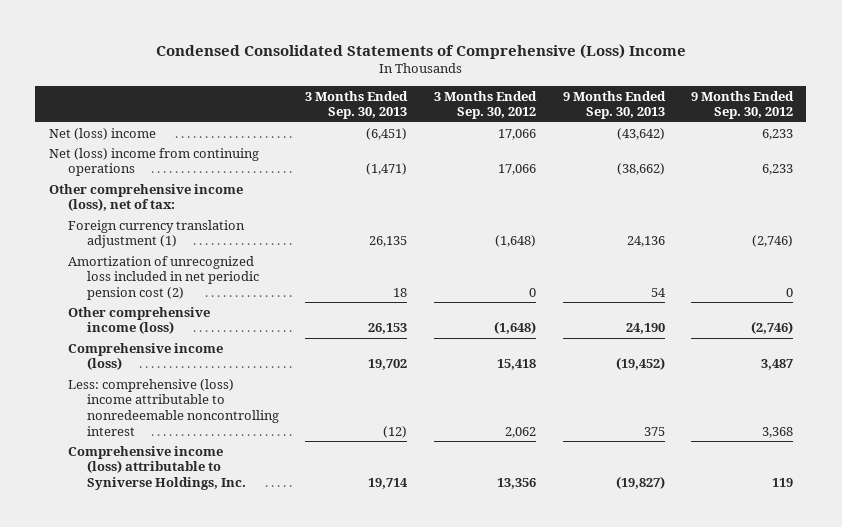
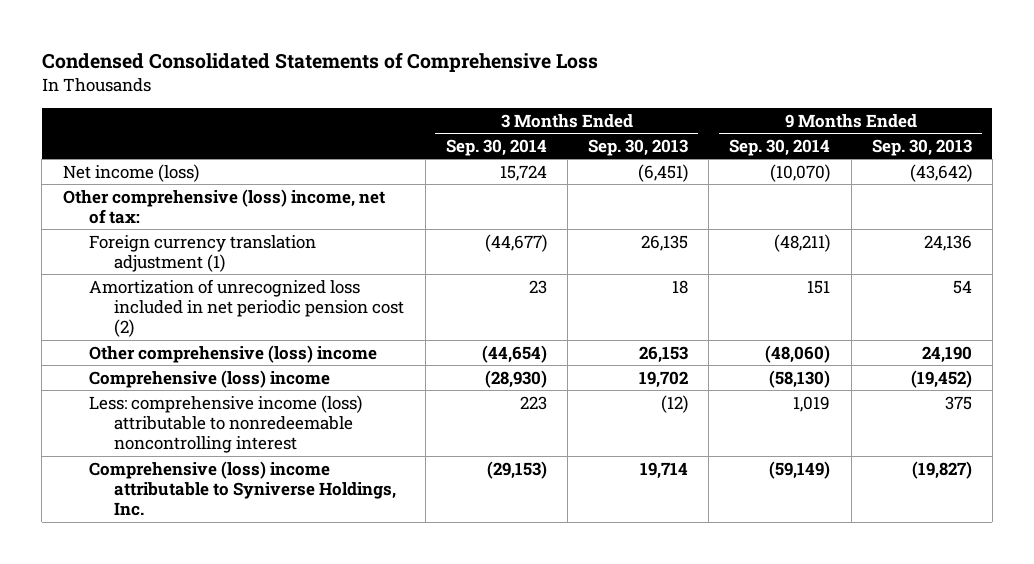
[155,43,686,59] Condensed Consolidated Statements of Comprehensive (Loss) Income -> [41,52,598,73] Condensed Consolidated Statements of Comprehensive Loss
[433,90,537,120] 3 Months Ended Sep. 30, 2012 -> none
[691,90,795,120] 9 Months Ended Sep. 30, 2012 -> none
none -> [445,138,547,156] Sep. 30, 2014
none -> [729,138,831,156] Sep. 30, 2014
[48,147,259,177] Net (loss) income from continuing operations -> none
[48,127,156,140] Net (loss) income -> [62,163,199,182] Net income (loss)
[48,183,243,212] Other comprehensive income (loss), net of tax: -> [62,188,385,224] Other comprehensive (loss) income, net of tax:
[67,306,210,335] Other comprehensive income (loss) -> [88,344,377,363] Other comprehensive (loss) income
[67,342,223,371] Comprehensive income (loss) -> [88,369,330,388] Comprehensive (loss) income
[67,378,279,436] Less: comprehensive (loss) income attributable to nonredeemable noncontrolling interest -> [88,394,362,454] Less: comprehensive income (loss) attributable to nonredeemable noncontrolling interest
[67,445,246,490] Comprehensive income (loss) attributable to Syniverse Holdings, Inc. -> [88,460,397,517] Comprehensive (loss) income attributable to Syniverse Holdings, Inc.

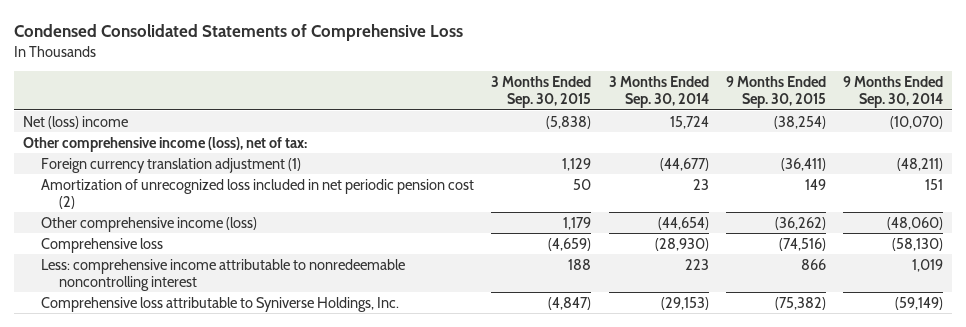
[588,138,689,156] Sep. 30, 2013 -> none
[871,138,972,156] Sep. 30, 2013 -> none
none -> [491,76,592,109] 3 Months Ended Sep. 30, 2015
none -> [725,76,826,109] 9 Months Ended Sep. 30, 2015
[62,163,199,182] Net income (loss) -> [23,115,129,129] Net (loss) income
[62,188,385,224] Other comprehensive (loss) income, net of tax: -> [23,136,308,152] Other comprehensive income (loss), net of tax:
[88,344,377,363] Other comprehensive (loss) income -> [40,216,257,232] Other comprehensive income (loss)
[88,369,330,388] Comprehensive (loss) income -> [40,237,163,253] Comprehensive loss
[88,394,362,454] Less: comprehensive income (loss) attributable to nonredeemable noncontrolling interest -> [40,258,405,291] Less: comprehensive income attributable to nonredeemable noncontrolling interest
[88,460,397,517] Comprehensive (loss) income attributable to Syniverse Holdings, Inc. -> [40,296,399,312] Comprehensive loss attributable to Syniverse Holdings, Inc.

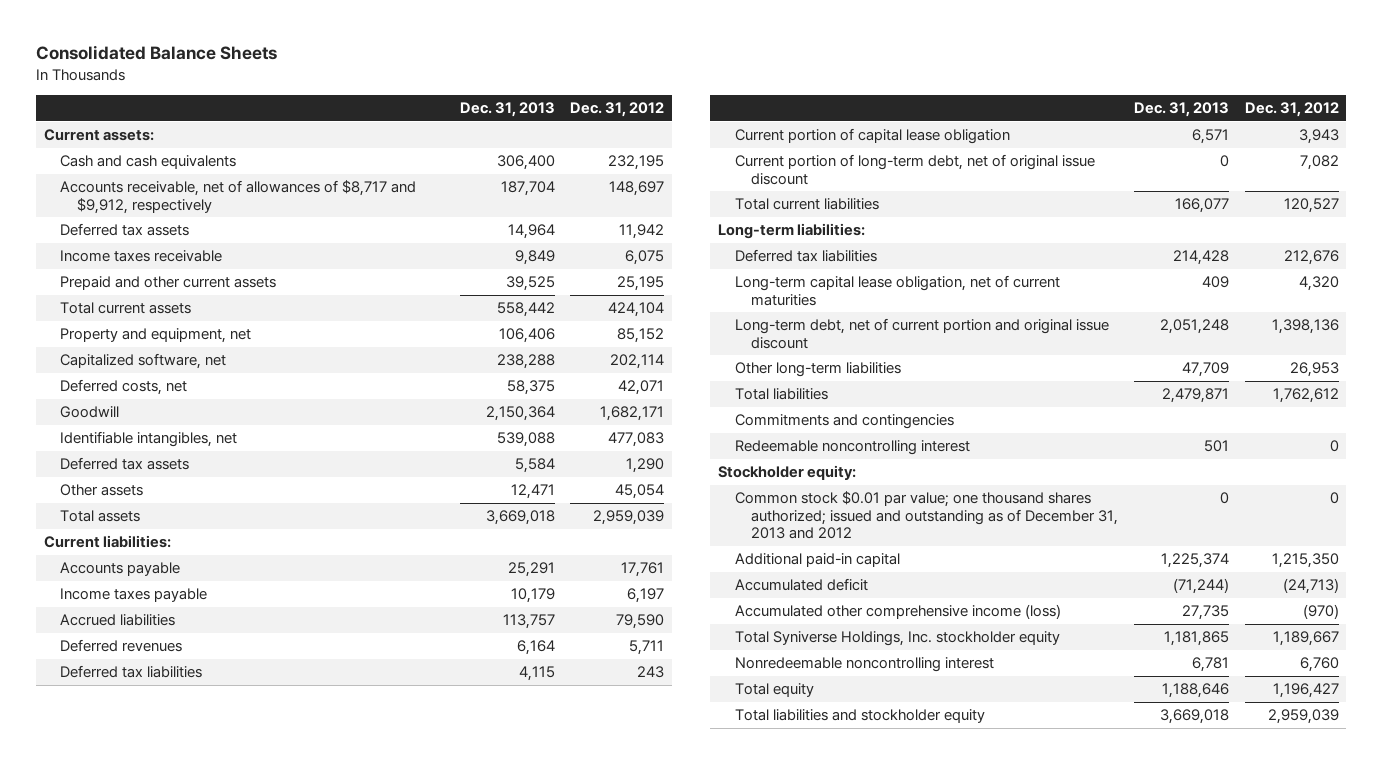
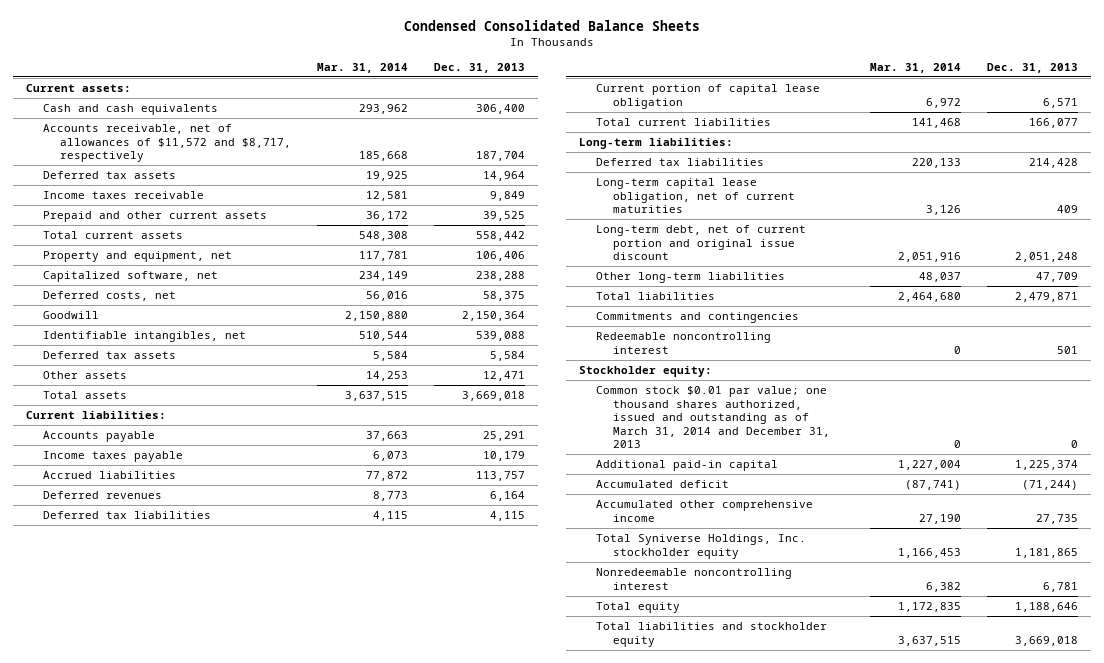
[35,45,277,61] Consolidated Balance Sheets -> [404,19,701,31] Condensed Consolidated Balance Sheets
[570,102,665,118] Dec. 31, 2012 -> none
none -> [317,62,409,73] Mar. 31, 2014
[60,180,417,214] Accounts receivable, net of allowances of $8,717 and $9,912, respectively -> [43,124,292,163] Accounts receivable, net of allowances of $11,572 and $8,717, respectively
[734,154,1095,185] Current portion of long-term debt, net of original issue discount -> none
[734,491,1119,540] Common stock $0.01 par value; one thousand shares authorized; issued and outstanding as of December 31, 2013 and 2012 -> [596,386,831,449] Common stock $0.01 par value; one thousand shares authorized, issued and outstanding as of March 31, 2014 and December 31, 2013
[734,604,1061,620] Accumulated other comprehensive income (loss) -> [596,500,814,522] Accumulated other comprehensive income

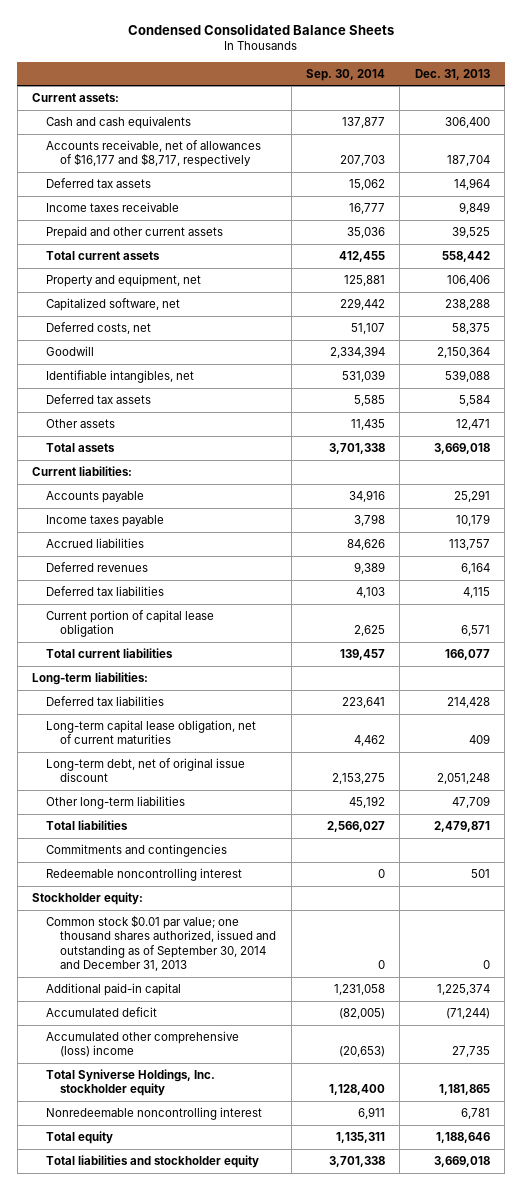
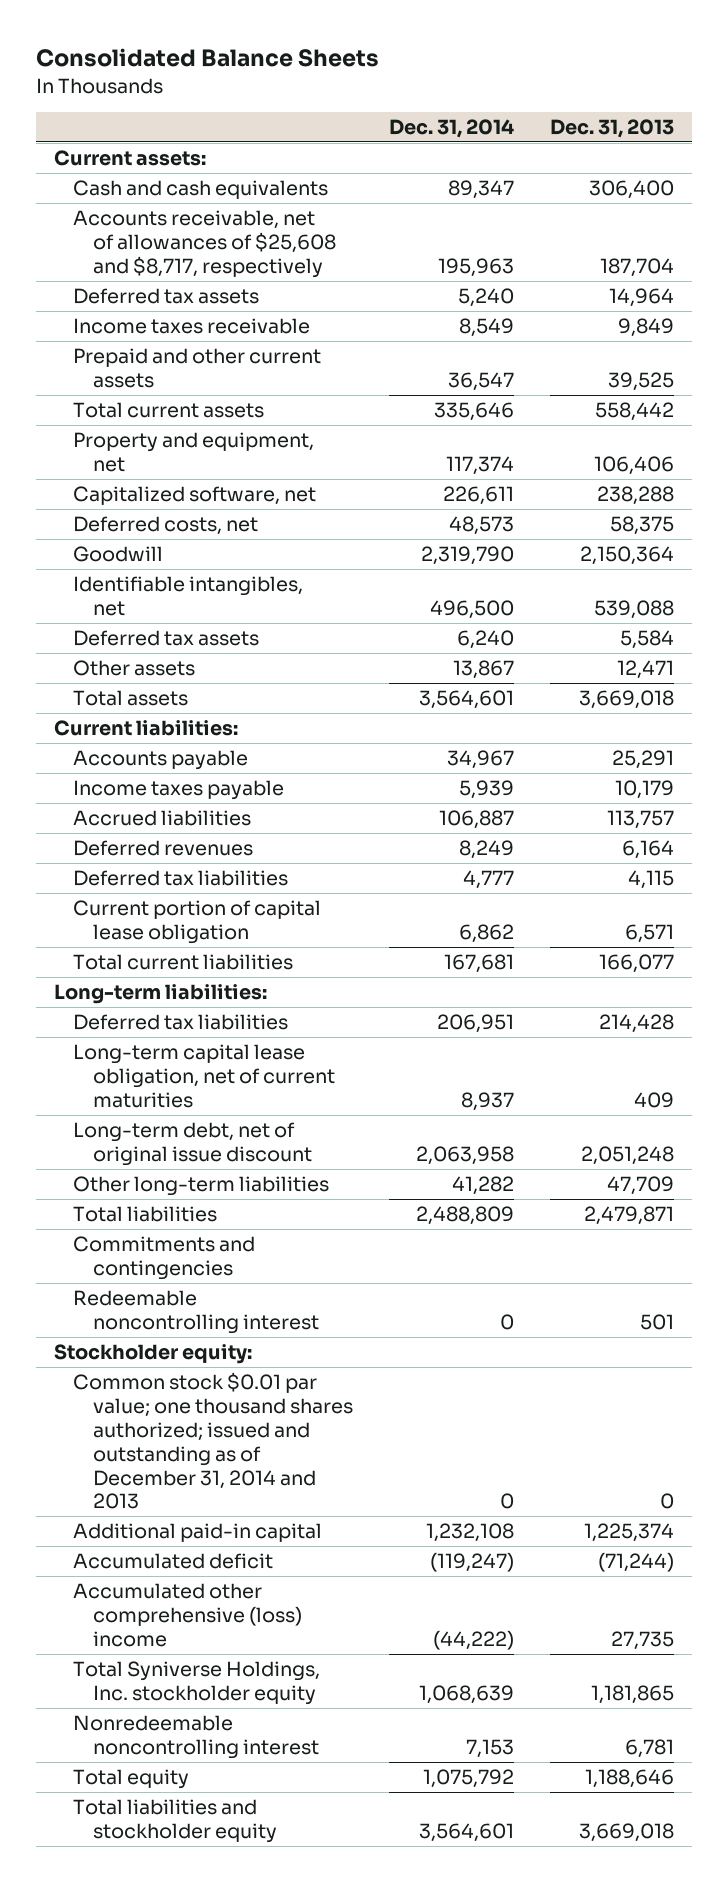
[127,23,394,35] Condensed Consolidated Balance Sheets -> [36,48,380,68] Consolidated Balance Sheets
[305,68,385,81] Sep. 30, 2014 -> none
none -> [388,119,514,139] Dec. 31, 2014
[46,139,262,168] Accounts receivable, net of allowances of $16,177 and $8,717, respectively -> [73,210,336,278] Accounts receivable, net of allowances of $25,608 and $8,717, respectively
[46,914,277,972] Common stock $0.01 par value; one thousand shares authorized, issued and outstanding as of September 30, 2014 and December 31, 2013 -> [73,1372,353,1510] Common stock $0.01 par value; one thousand shares authorized; issued and outstanding as of December 31, 2014 and 2013

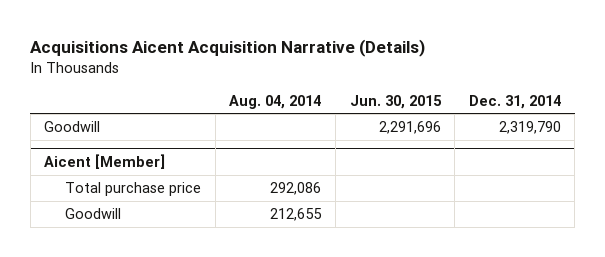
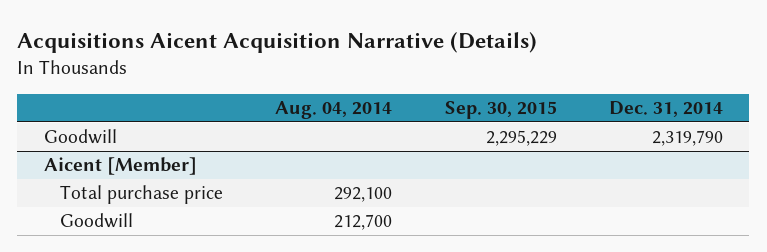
[349,94,442,109] Jun. 30, 2015 -> none
none -> [444,101,557,120] Sep. 30, 2015
[270,182,322,196] 292,086 -> [334,187,393,203] 292,100
[270,208,323,222] 212,655 -> [334,214,393,231] 212,700

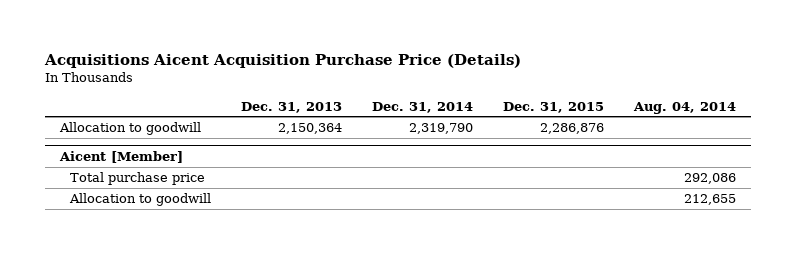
[17,31,538,53] Acquisitions Aicent Acquisition Narrative (Details) -> [43,53,521,68] Acquisitions Aicent Acquisition Purchase Price (Details)
[444,101,557,120] Sep. 30, 2015 -> none
none -> [241,101,343,113] Dec. 31, 2013
none -> [502,101,604,113] Dec. 31, 2015
[43,129,117,145] Goodwill -> [58,122,201,136] Allocation to goodwill
[334,187,393,203] 292,100 -> [683,173,736,185] 292,086
[59,213,133,229] Goodwill -> [69,193,212,207] Allocation to goodwill
[334,214,393,231] 212,700 -> [683,194,736,206] 212,655

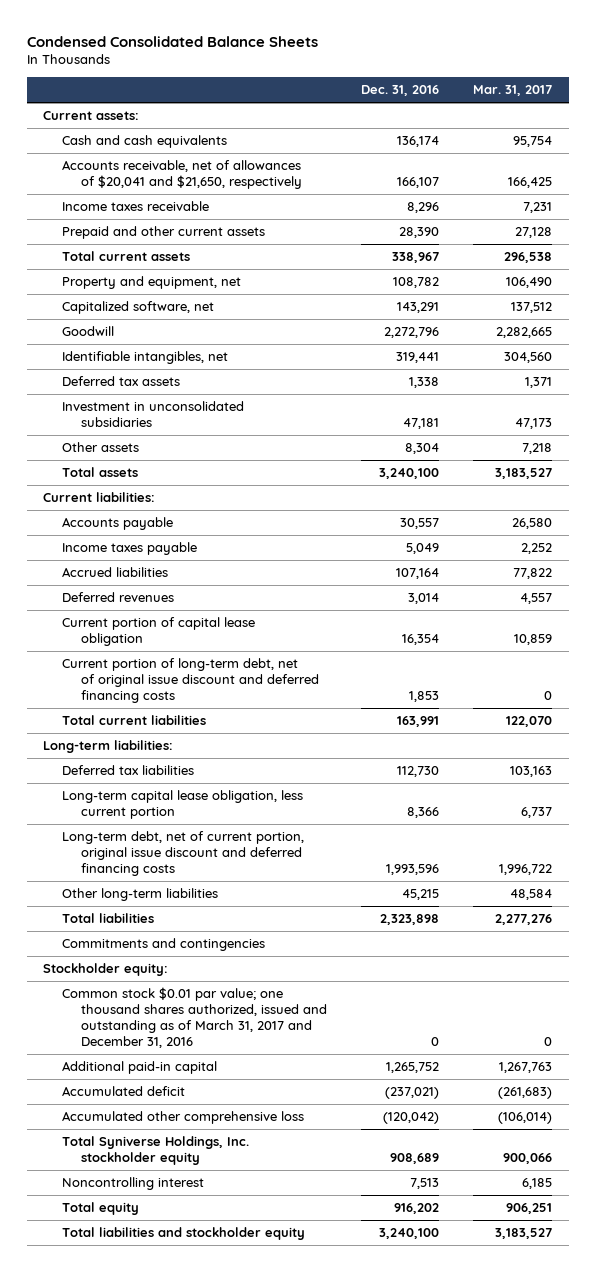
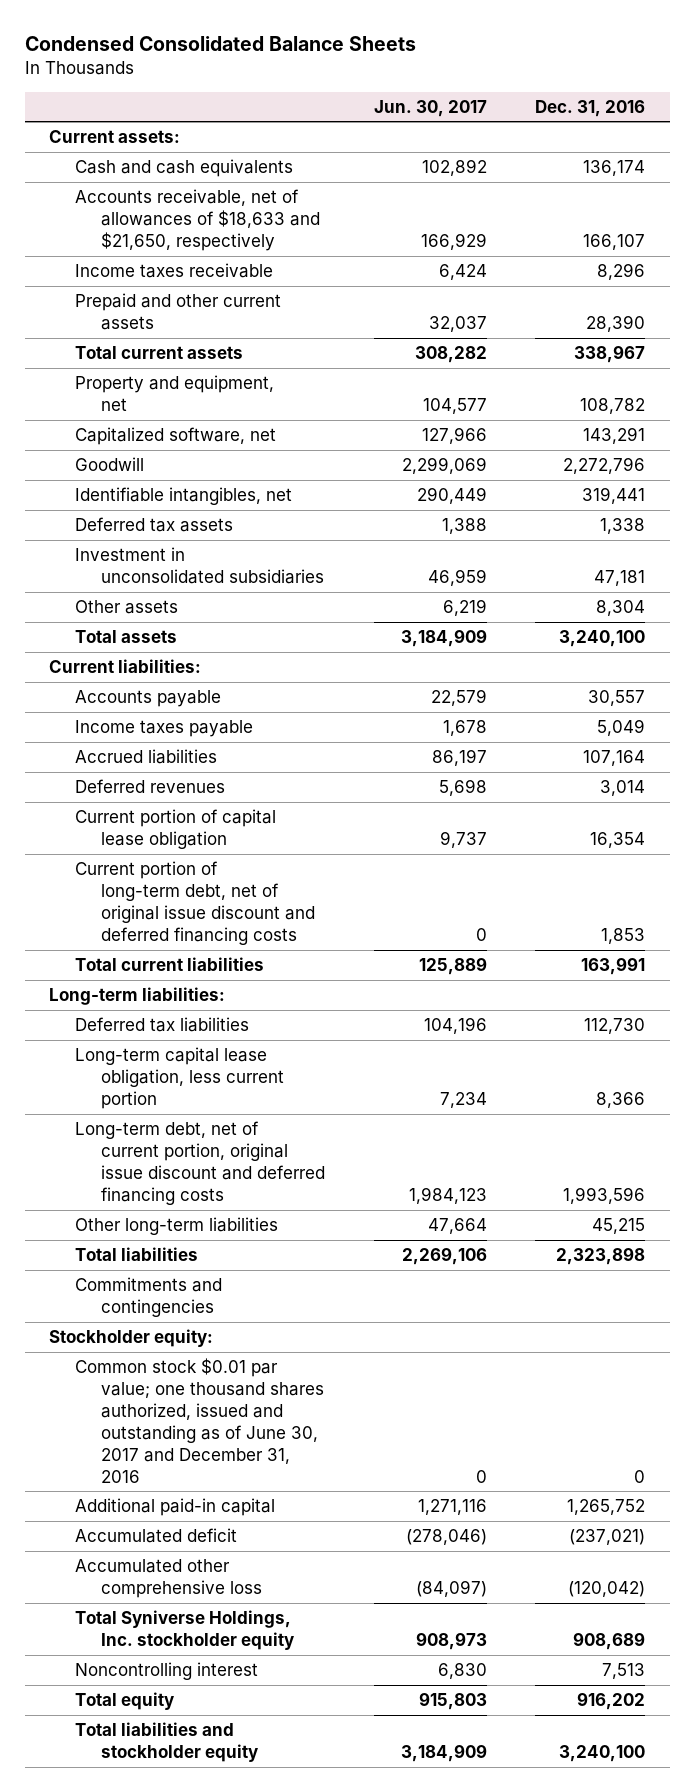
[473,85,553,97] Mar. 31, 2017 -> none
none -> [373,99,487,117] Jun. 30, 2017
[62,160,303,190] Accounts receivable, net of allowances of $20,041 and $21,650, respectively -> [74,189,320,251] Accounts receivable, net of allowances of $18,633 and $21,650, respectively
[62,987,328,1048] Common stock $0.01 par value; one thousand shares authorized, issued and outstanding as of March 31, 2017 and December 31, 2016 -> [74,1358,324,1483] Common stock $0.01 par value; one thousand shares authorized, issued and outstanding as of June 30, 2017 and December 31, 2016

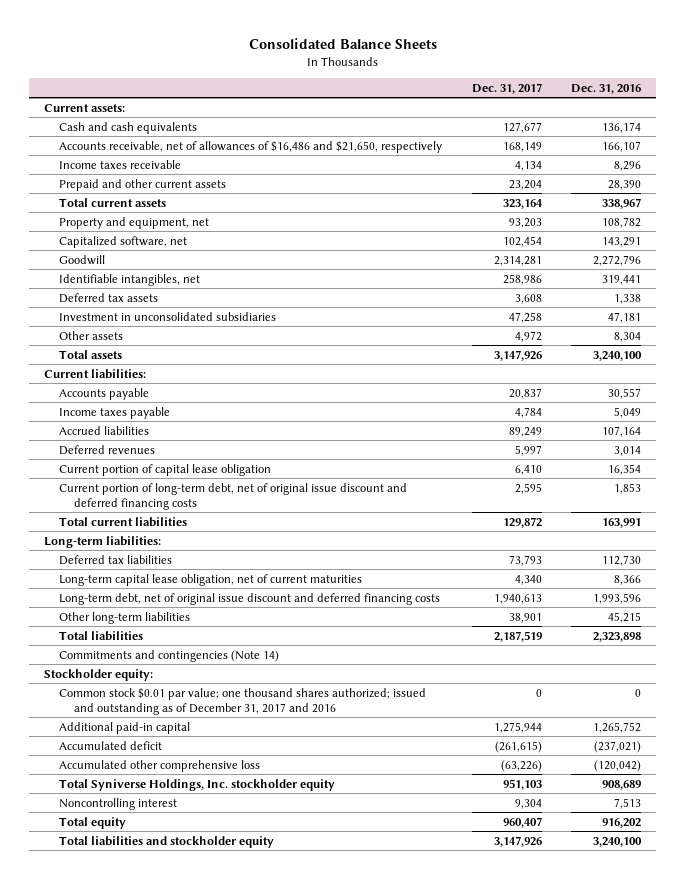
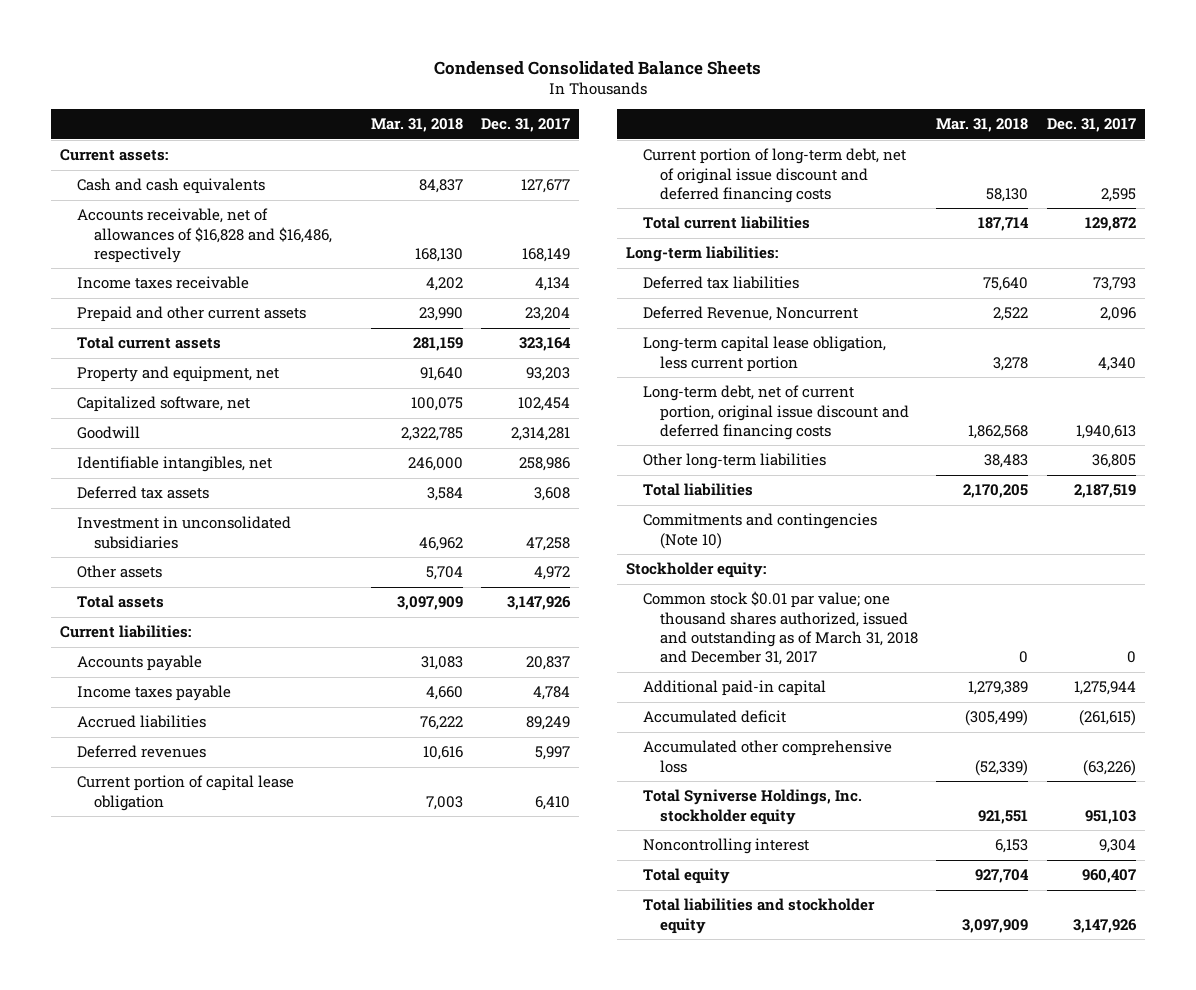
[248,37,437,49] Consolidated Balance Sheets -> [433,60,761,75] Condensed Consolidated Balance Sheets
[571,83,642,94] Dec. 31, 2016 -> none
none -> [370,118,463,133] Mar. 31, 2018
[58,140,442,153] Accounts receivable, net of allowances of $16,486 and $21,650, respectively -> [77,208,333,263] Accounts receivable, net of allowances of $16,828 and $16,486, respectively
none -> [642,306,858,322] Deferred Revenue, Noncurrent
[58,573,362,586] Long-term capital lease obligation, net of current maturities -> [642,336,886,372] Long-term capital lease obligation, less current portion
[58,592,440,605] Long-term debt, net of original issue discount and deferred financing costs -> [642,385,909,440] Long-term debt, net of current portion, original issue discount and deferred financing costs
[508,612,542,623] 38,901 -> [1091,454,1136,469] 36,805
[58,649,279,662] Commitments and contingencies (Note 14) -> [642,513,877,549] Commitments and contingencies (Note 10)
[58,687,426,715] Common stock $0.01 par value; one thousand shares authorized; issued and outstanding as of December 31, 2017 and 2016 -> [642,591,918,666] Common stock $0.01 par value; one thousand shares authorized, issued and outstanding as of March 31, 2018 and December 31, 2017

